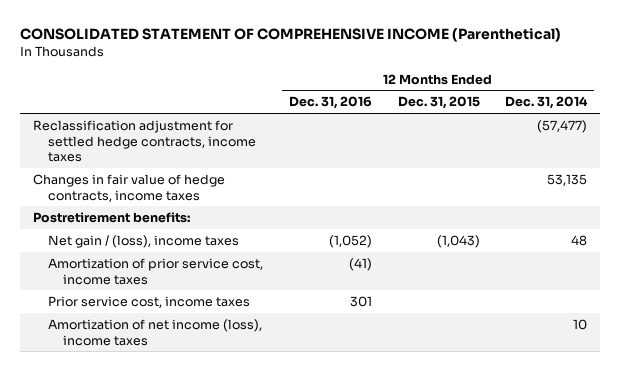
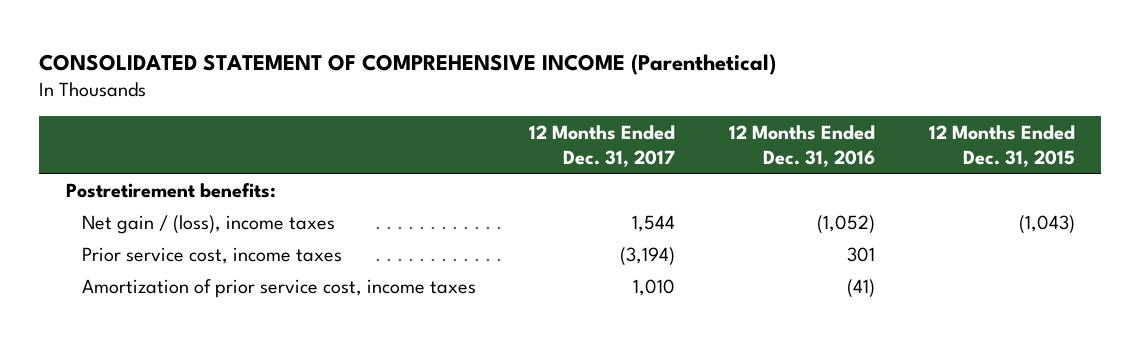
[505,96,589,110] Dec. 31, 2014 -> none
none -> [529,124,676,167] 12 Months Ended Dec. 31, 2017
[32,119,256,163] Reclassification adjustment for settled hedge contracts, income taxes -> none
[32,173,225,202] Changes in fair value of hedge contracts, income taxes -> none
[47,318,262,346] Amortization of net income (loss), income taxes -> none
[47,257,263,285] Amortization of prior service cost, income taxes -> [81,278,476,298] Amortization of prior service cost, income taxes

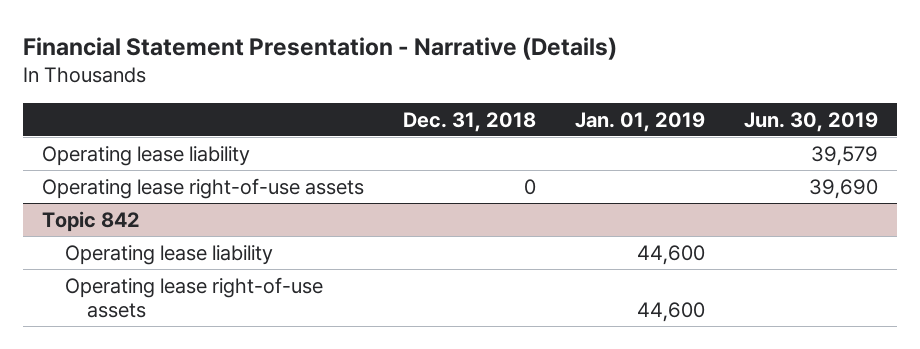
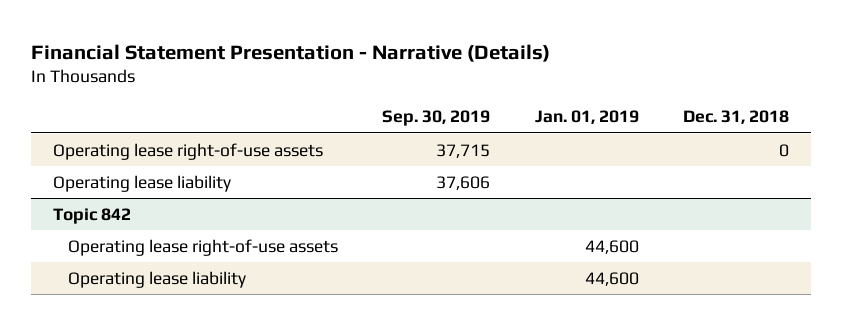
[743,111,878,132] Jun. 30, 2019 -> none
none -> [382,110,491,127] Sep. 30, 2019
[42,145,251,166] Operating lease liability -> [53,174,232,192] Operating lease liability
[64,244,273,265] Operating lease liability -> [67,270,246,288] Operating lease liability

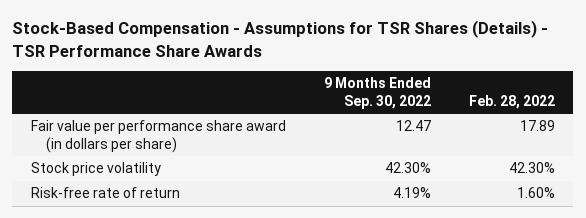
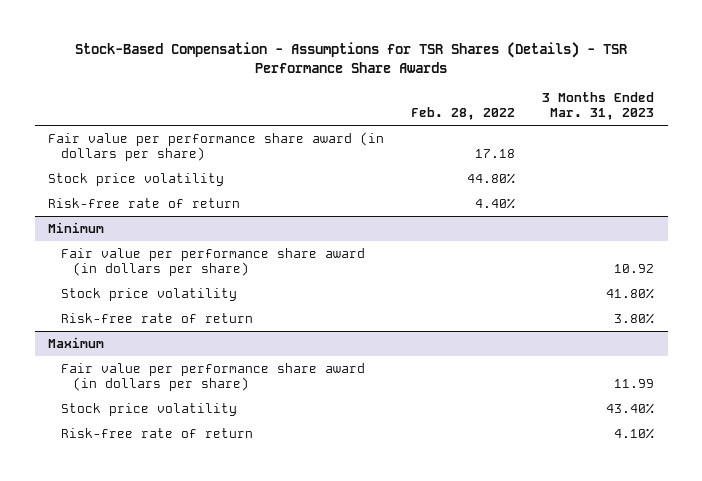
[323,77,431,109] 9 Months Ended Sep. 30, 2022 -> none
none -> [542,91,655,121] 3 Months Ended Mar. 31, 2023
[519,120,555,132] 17.89 -> [475,148,516,158] 17.18
[508,162,555,174] 42.30% -> [467,172,516,184] 44.80%
[516,187,555,199] 1.60% -> [475,197,516,209] 4.40%
none -> [48,221,105,233] Minimum
none -> [60,247,365,276] Fair value per performance share award (in dollars per share)
none -> [60,287,237,301] Stock price volatility
none -> [60,312,253,323] Risk-free rate of return
none -> [48,336,105,348] Maximum
none -> [60,362,365,391] Fair value per performance share award (in dollars per share)
none -> [60,402,237,416] Stock price volatility
none -> [60,427,253,438] Risk-free rate of return

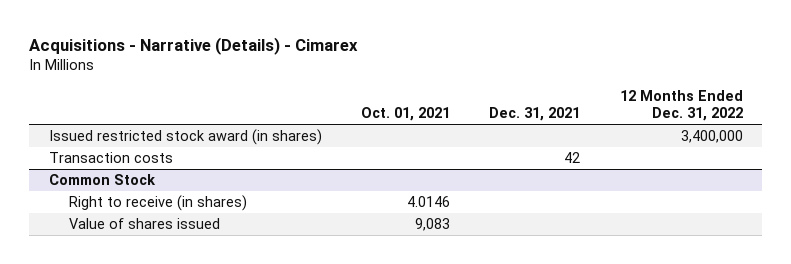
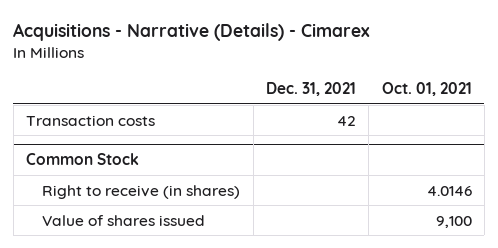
[619,89,743,122] 12 Months Ended Dec. 31, 2022 -> none
[48,129,322,146] Issued restricted stock award (in shares) -> none
[414,218,450,232] 9,083 -> [435,215,472,228] 9,100

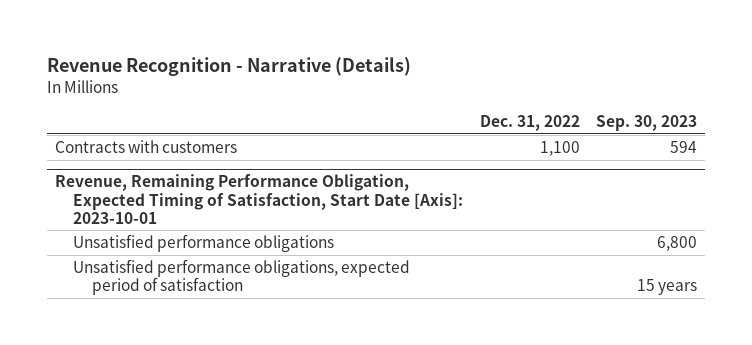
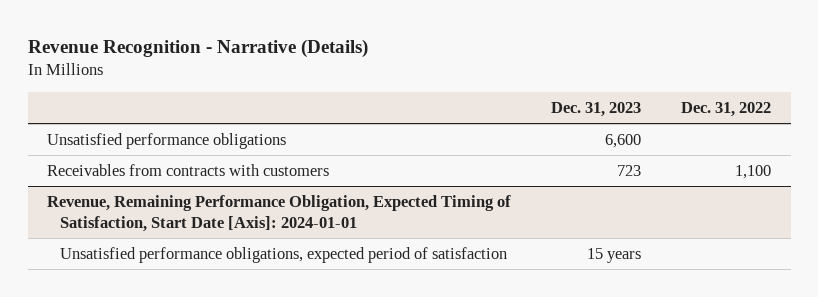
[595,114,697,131] Sep. 30, 2023 -> none
none -> [551,101,642,117] Dec. 31, 2023
[55,174,464,224] Revenue, Remaining Performance Obligation, Expected Timing of Satisfaction, Start Date [Axis]: 2023-10-01 -> none
[73,234,335,253] Unsatisfied performance obligations -> none
[73,259,411,296] Unsatisfied performance obligations, expected period of satisfaction -> none
none -> [47,133,287,150] Unsatisfied performance obligations
[55,140,238,154] Contracts with customers -> [47,164,330,177] Receivables from contracts with customers
none -> [47,195,512,232] Revenue, Remaining Performance Obligation, Expected Timing of Satisfaction, Start Date [Axis]: 2024-01-01
none -> [59,247,507,264] Unsatisfied performance obligations, expected period of satisfaction

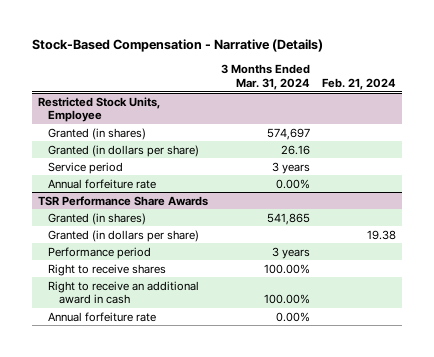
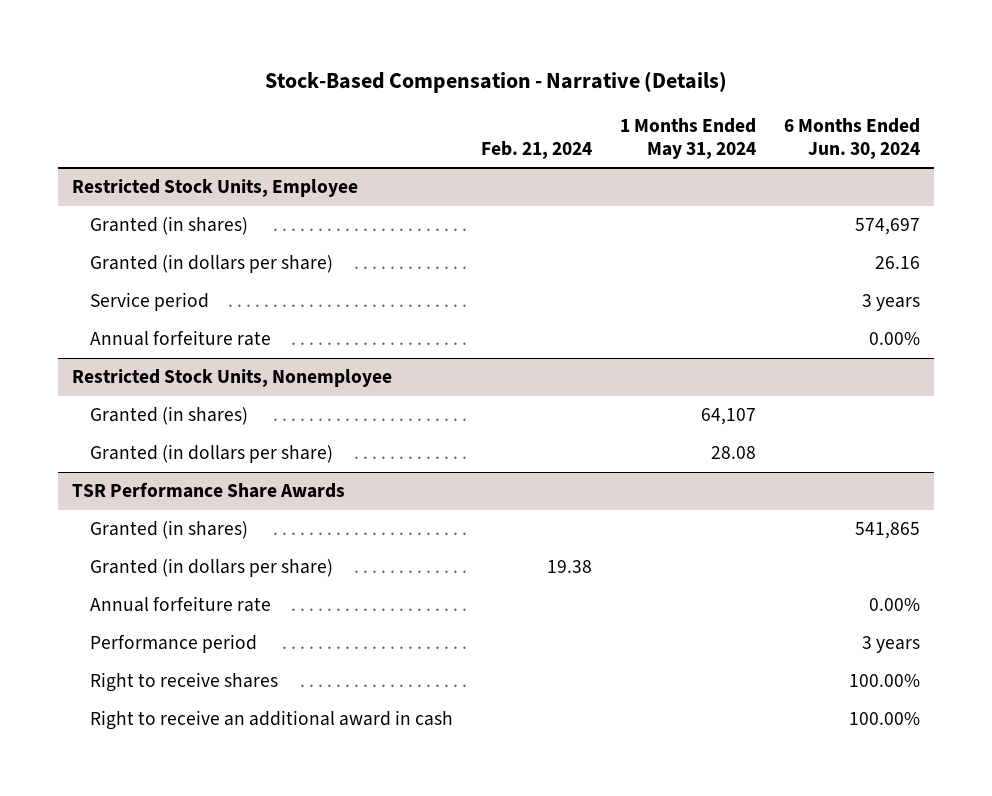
[220,64,310,91] 3 Months Ended Mar. 31, 2024 -> none
none -> [619,118,756,159] 1 Months Ended May 31, 2024
none -> [783,118,920,159] 6 Months Ended Jun. 30, 2024
none -> [71,369,392,388] Restricted Stock Units, Nonemployee
none -> [89,406,248,426] Granted (in shares)
none -> [89,444,333,464] Granted (in dollars per share)
[48,311,157,322] Annual forfeiture rate -> [89,596,271,613] Annual forfeiture rate

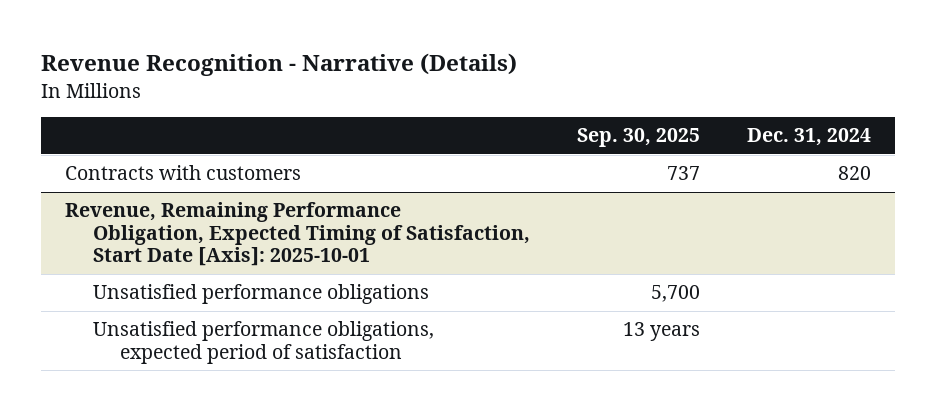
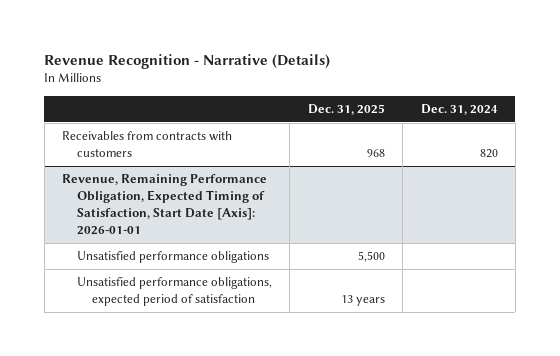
[576,128,700,148] Sep. 30, 2025 -> none
none -> [307,103,385,115] Dec. 31, 2025
[64,202,530,267] Revenue, Remaining Performance Obligation, Expected Timing of Satisfaction, Start Date [Axis]: 2025-10-01 -> none
[92,284,429,305] Unsatisfied performance obligations -> none
[92,321,434,364] Unsatisfied performance obligations, expected period of satisfaction -> none
[64,165,301,181] Contracts with customers -> [62,131,233,158] Receivables from contracts with customers
none -> [62,174,268,235] Revenue, Remaining Performance Obligation, Expected Timing of Satisfaction, Start Date [Axis]: 2026-01-01
none -> [76,251,269,264] Unsatisfied performance obligations
none -> [76,277,272,307] Unsatisfied performance obligations, expected period of satisfaction

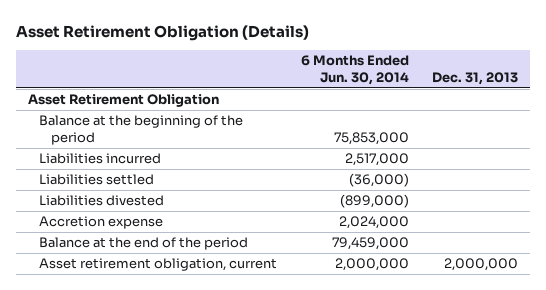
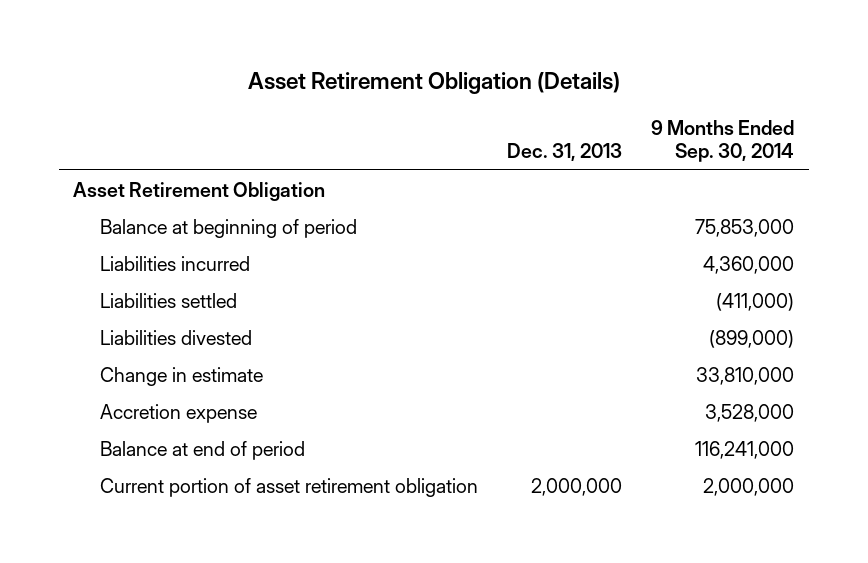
[300,55,409,85] 6 Months Ended Jun. 30, 2014 -> none
none -> [651,119,795,163] 9 Months Ended Sep. 30, 2014
[39,115,244,145] Balance at the beginning of the period -> [99,218,357,238] Balance at beginning of period
none -> [99,366,263,386] Change in estimate
[39,237,249,251] Balance at the end of the period -> [99,440,305,460] Balance at end of period
[39,258,278,272] Asset retirement obligation, current -> [99,477,478,497] Current portion of asset retirement obligation

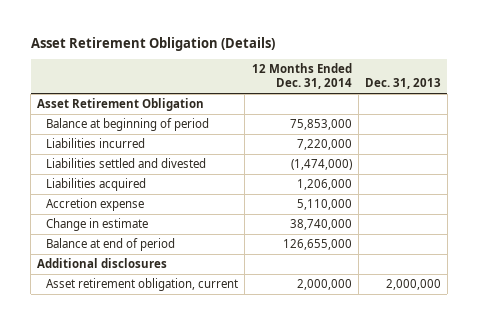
[651,119,795,163] 9 Months Ended Sep. 30, 2014 -> none
none -> [251,63,352,90] 12 Months Ended Dec. 31, 2014
[99,329,252,345] Liabilities divested -> none
[99,292,237,308] Liabilities settled -> [46,157,207,168] Liabilities settled and divested
none -> [46,177,147,191] Liabilities acquired
[99,366,263,386] Change in estimate -> [46,217,149,231] Change in estimate
none -> [37,257,168,268] Additional disclosures
[99,477,478,497] Current portion of asset retirement obligation -> [46,277,239,291] Asset retirement obligation, current

